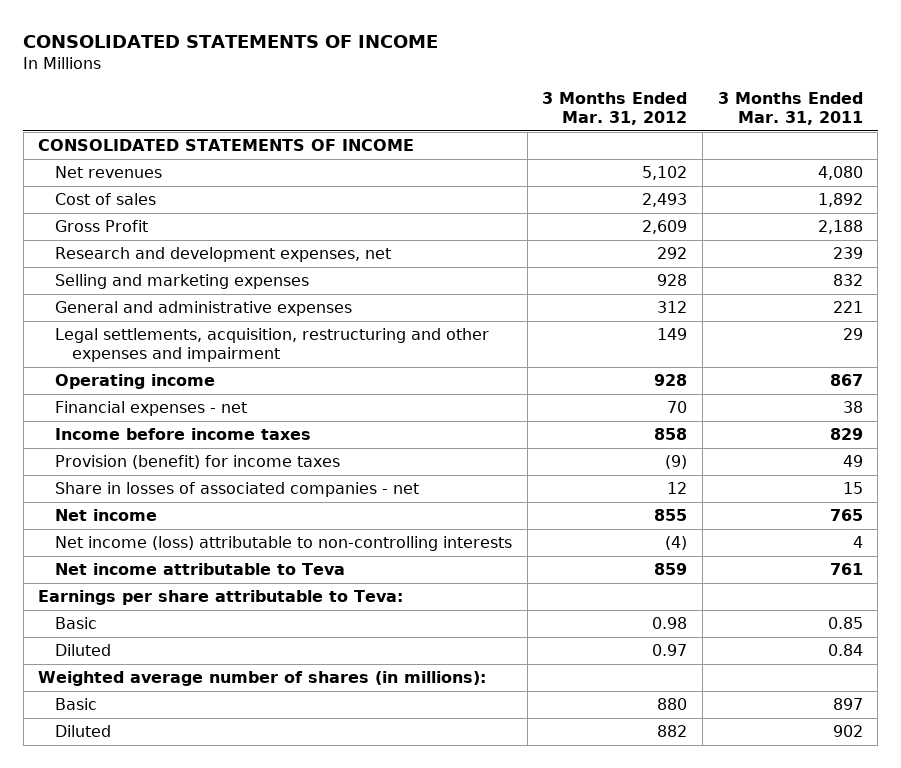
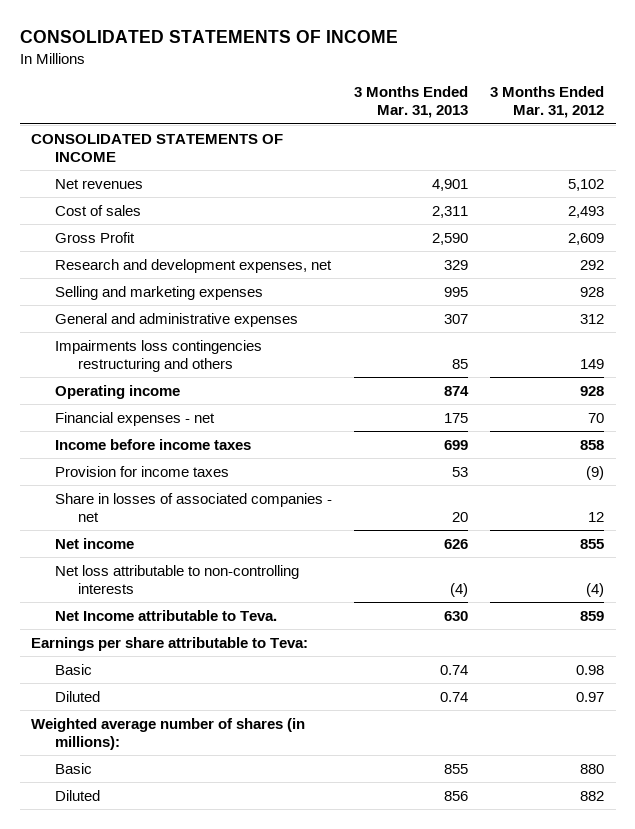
[717,92,863,125] 3 Months Ended Mar. 31, 2011 -> none
none -> [354,86,469,119] 3 Months Ended Mar. 31, 2013
[54,328,489,363] Legal settlements, acquisition, restructuring and other expenses and impairment -> [54,339,262,372] Impairments loss contingencies restructuring and others
[54,455,340,470] Provision (benefit) for income taxes -> [54,465,229,477] Provision for income taxes
[54,536,512,552] Net income (loss) attributable to non-controlling interests -> [54,564,299,594] Net loss attributable to non-controlling interests
[54,563,345,576] Net income attributable to Teva -> [54,609,277,621] Net Income attributable to Teva.

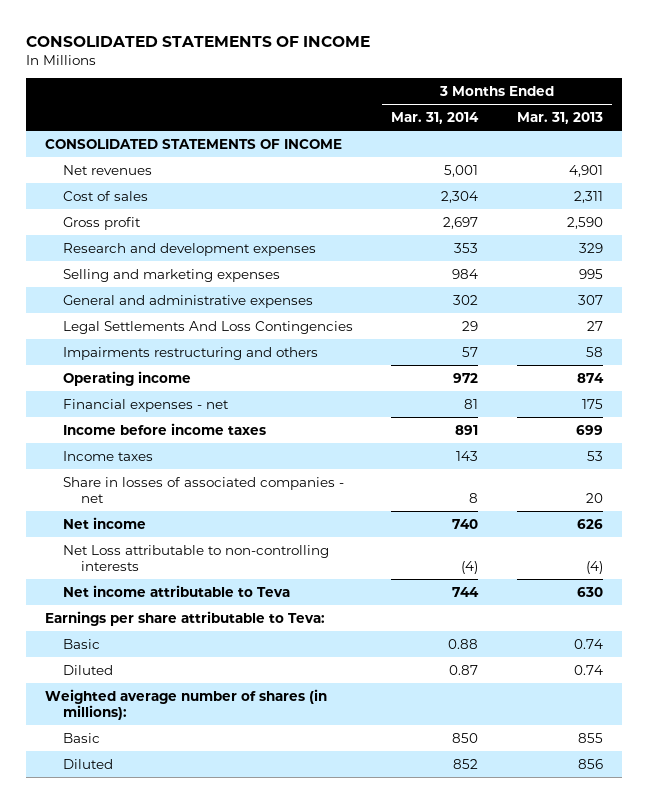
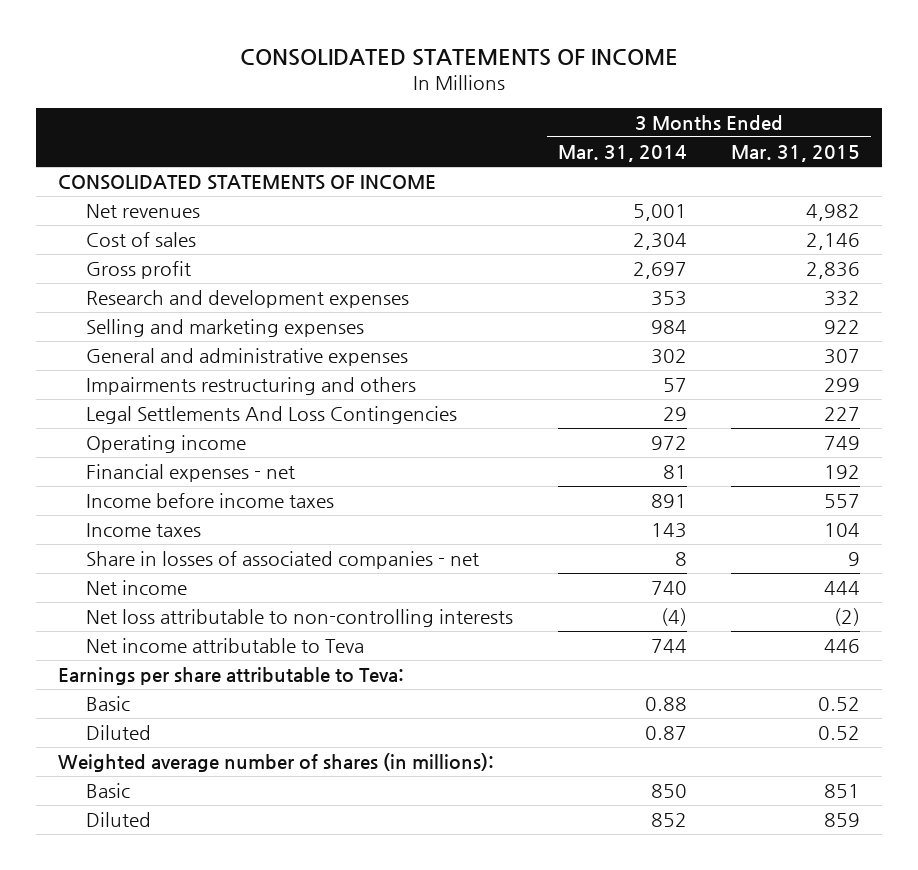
[516,112,603,125] Mar. 31, 2013 -> none
none -> [731,145,861,163] Mar. 31, 2015
[63,320,354,334] Legal Settlements And Loss Contingencies -> [86,406,458,425] Legal Settlements And Loss Contingencies
[63,544,330,571] Net Loss attributable to non-controlling interests -> [86,609,514,628] Net loss attributable to non-controlling interests

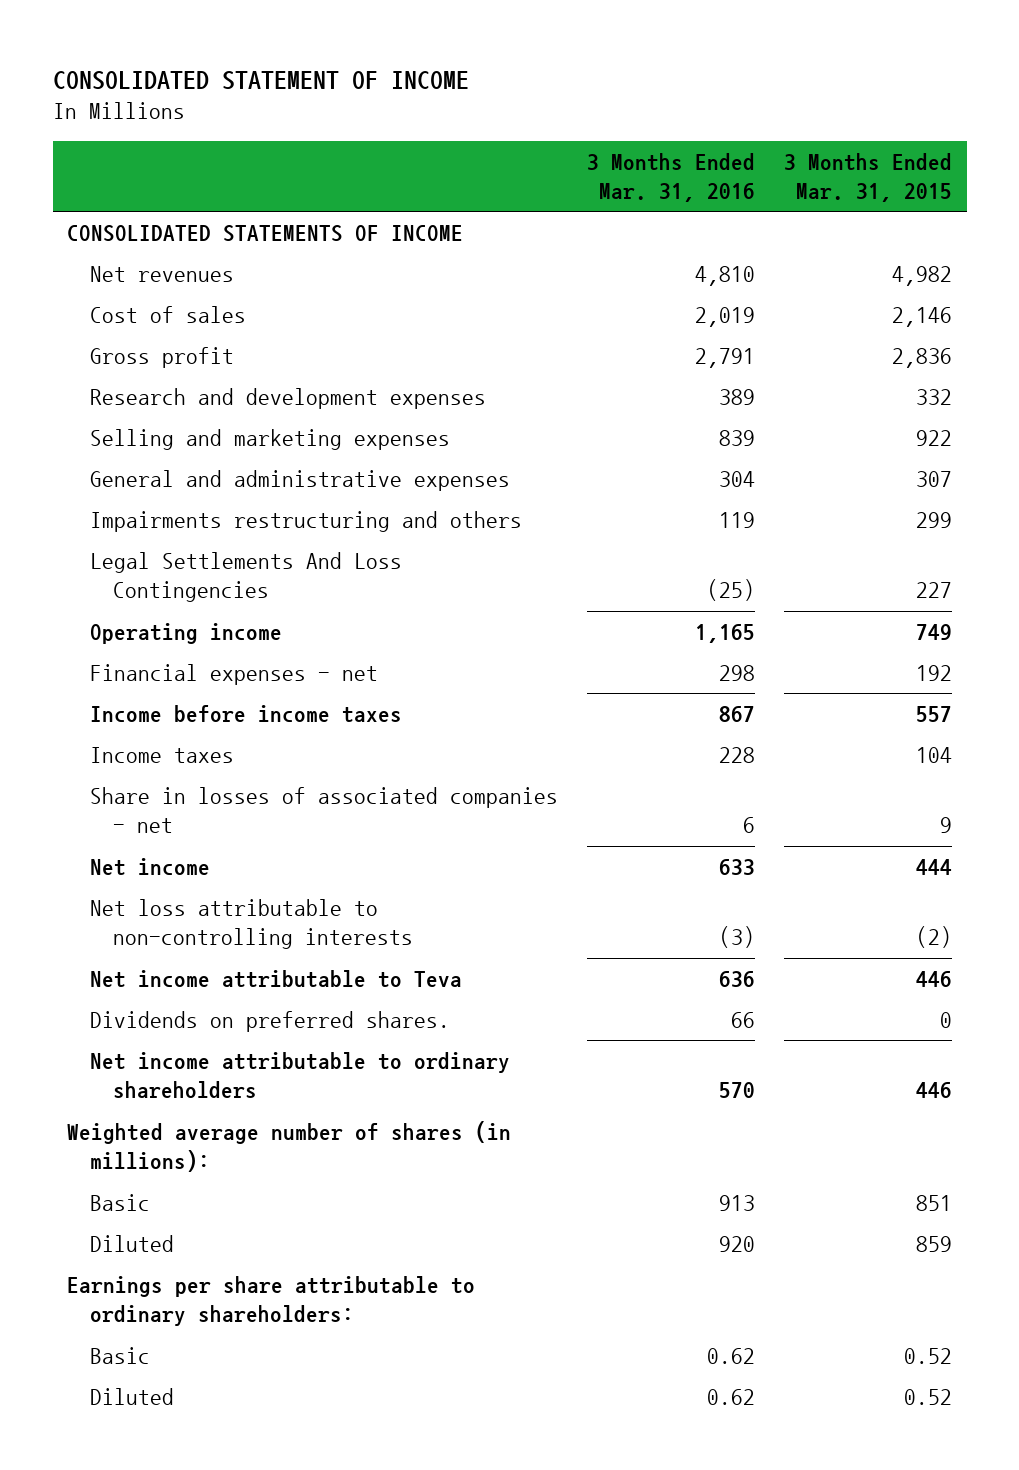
[240,49,679,67] CONSOLIDATED STATEMENTS OF INCOME -> [52,70,469,90] CONSOLIDATED STATEMENT OF INCOME
[557,145,687,163] Mar. 31, 2014 -> none
none -> [587,152,756,202] 3 Months Ended Mar. 31, 2016
[57,667,404,686] Earnings per share attributable to Teva: -> none
none -> [89,1010,450,1032] Dividends on preferred shares.
none -> [89,1051,510,1099] Net income attributable to ordinary shareholders
none -> [67,1275,476,1327] Earnings per share attributable to ordinary shareholders:
[86,696,131,712] Basic -> [89,1346,150,1364] Basic
[86,725,152,741] Diluted -> [89,1387,174,1405] Diluted

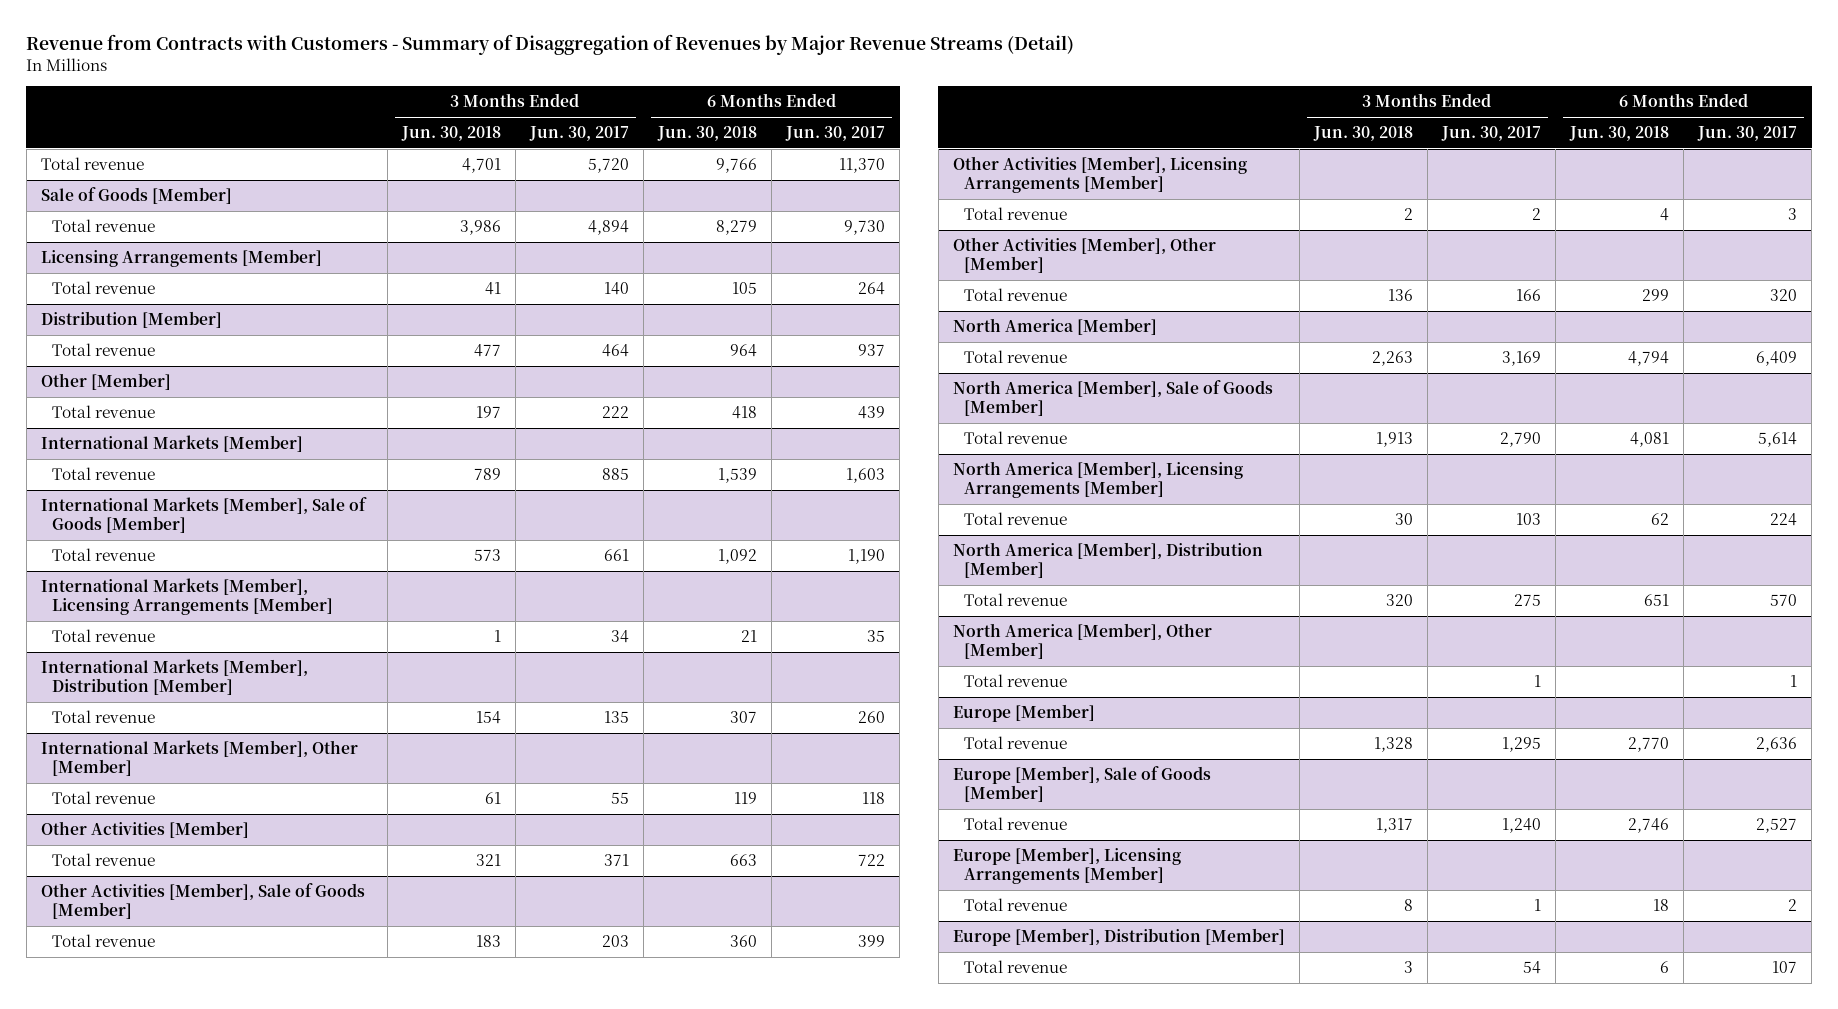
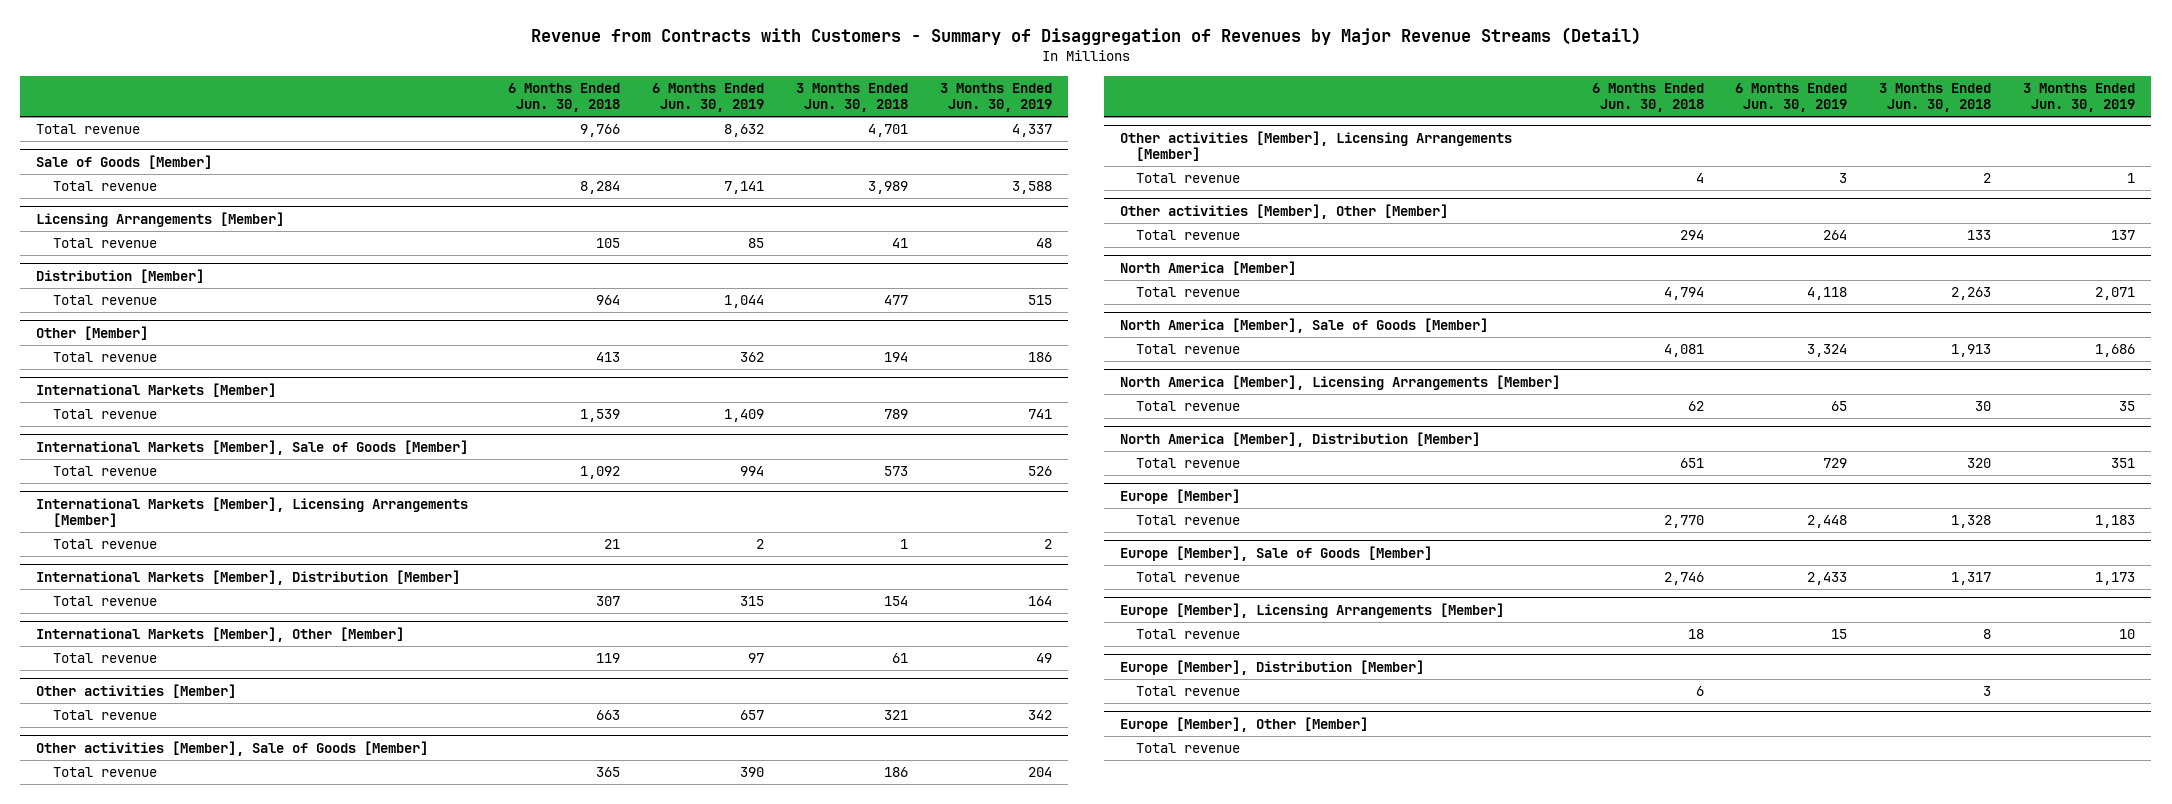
[528,126,629,142] Jun. 30, 2017 -> none
[785,126,886,142] Jun. 30, 2017 -> none
none -> [652,82,765,113] 6 Months Ended Jun. 30, 2019
none -> [940,82,1053,113] 3 Months Ended Jun. 30, 2019
[459,220,501,236] 3,986 -> [868,181,909,195] 3,989
[716,220,758,236] 8,279 -> [580,181,621,195] 8,284
[475,406,501,419] 197 -> [884,352,909,363] 194
[732,406,758,420] 418 -> [596,352,621,363] 413
[40,821,249,839] Other Activities [Member] -> [36,683,237,698] Other activities [Member]
[40,883,365,920] Other Activities [Member], Sale of Goods [Member] -> [36,740,429,756] Other activities [Member], Sale of Goods [Member]
[475,935,501,948] 183 -> [884,767,909,778] 186
[730,935,758,948] 360 -> [596,767,621,778] 365
[952,156,1247,194] Other Activities [Member], Licensing Arrangements [Member] -> [1119,130,1512,162] Other activities [Member], Licensing Arrangements [Member]
[952,237,1216,274] Other Activities [Member], Other [Member] -> [1119,203,1448,219] Other activities [Member], Other [Member]
[1387,289,1413,302] 136 -> [1967,230,1992,241] 133
[1642,289,1670,302] 299 -> [1679,230,1704,241] 294
[952,623,1212,660] North America [Member], Other [Member] -> none
[963,674,1067,688] Total revenue -> none
none -> [1119,716,1368,732] Europe [Member], Other [Member]
none -> [1136,743,1241,754] Total revenue

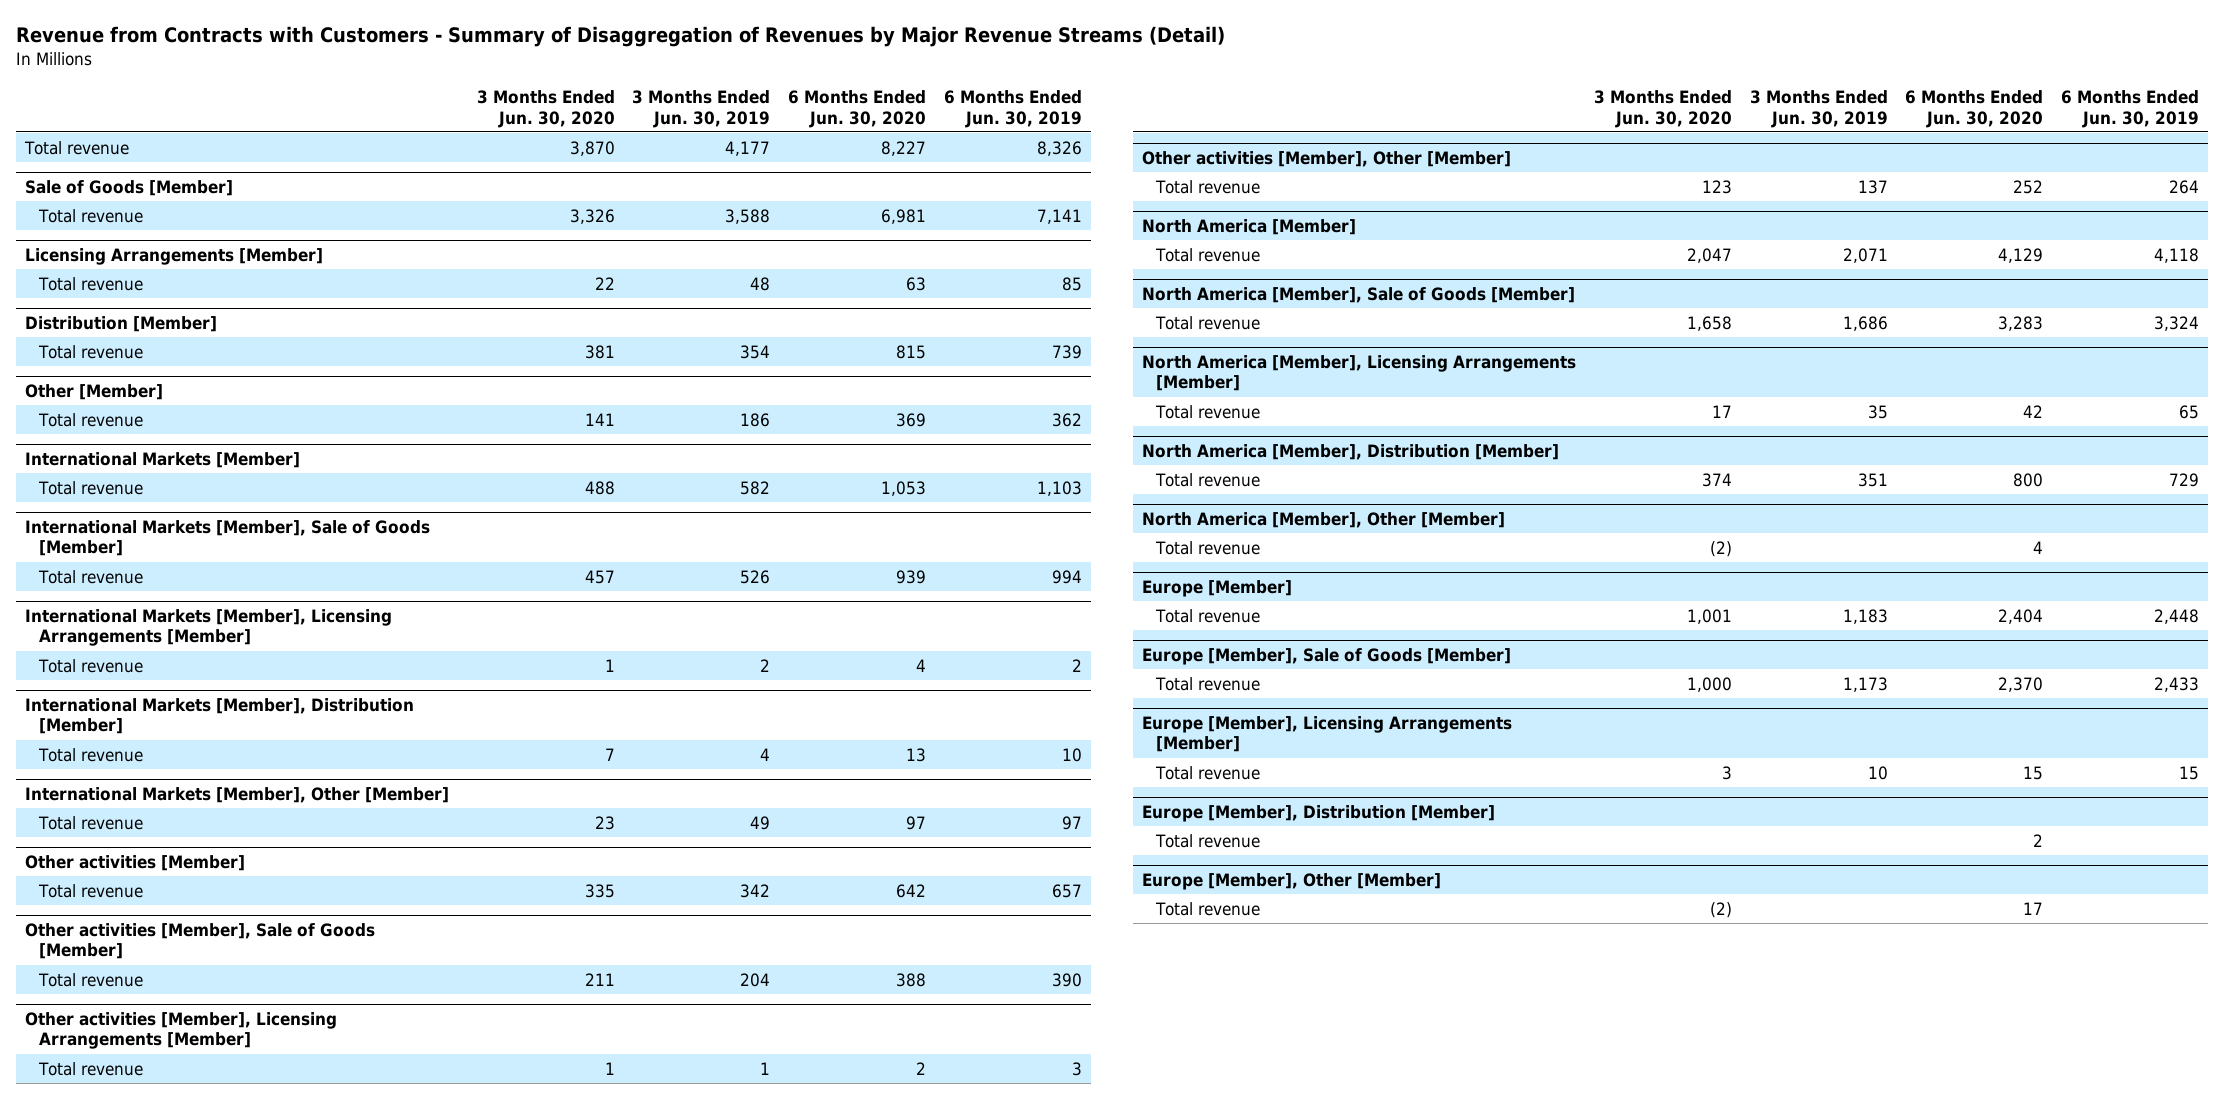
[508,82,621,113] 6 Months Ended Jun. 30, 2018 -> none
[796,82,909,113] 3 Months Ended Jun. 30, 2018 -> none
none -> [476,90,615,128] 3 Months Ended Jun. 30, 2020
none -> [788,90,927,128] 6 Months Ended Jun. 30, 2020
[724,124,765,138] 8,632 -> [1036,140,1082,156] 8,326
[1012,124,1053,138] 4,337 -> [725,140,771,156] 4,177
[724,295,765,309] 1,044 -> [1051,344,1082,359] 739
[1028,295,1053,306] 515 -> [740,344,771,359] 354
[724,409,765,423] 1,409 -> [1036,480,1082,496] 1,103
[1028,409,1053,420] 741 -> [740,480,771,495] 582
[740,596,765,607] 315 -> [1061,747,1082,762] 10
[1028,596,1053,607] 164 -> [760,747,771,761] 4
none -> [1142,511,1506,528] North America [Member], Other [Member]
none -> [1155,540,1261,555] Total revenue

